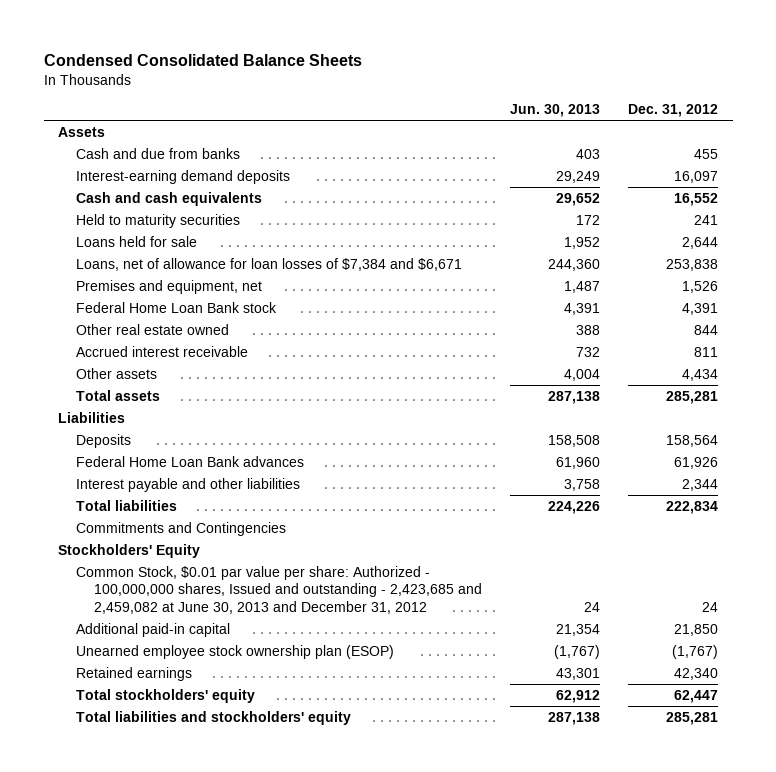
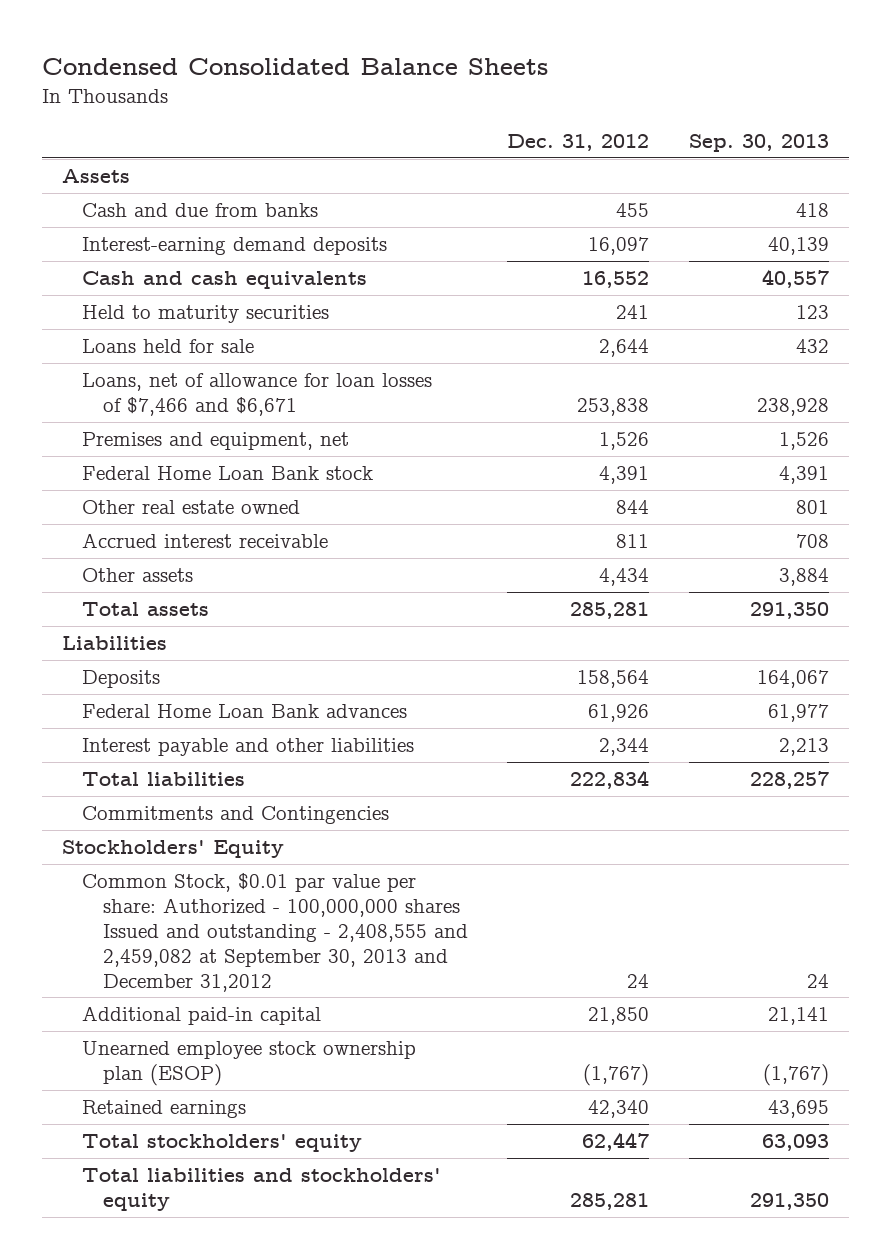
[509,104,600,118] Jun. 30, 2013 -> none
none -> [689,134,830,153] Sep. 30, 2013
[75,257,462,271] Loans, net of allowance for loan losses of $7,384 and $6,671 -> [82,373,433,417] Loans, net of allowance for loan losses of $7,466 and $6,671
[75,565,482,614] Common Stock, $0.01 par value per share: Authorized - 100,000,000 shares, Issued and outstanding - 2,423,685 and 2,459,082 at June 30, 2013 and December 31, 2012 -> [82,873,468,992] Common Stock, $0.01 par value per share: Authorized - 100,000,000 shares Issued and outstanding - 2,408,555 and 2,459,082 at September 30, 2013 and December 31,2012

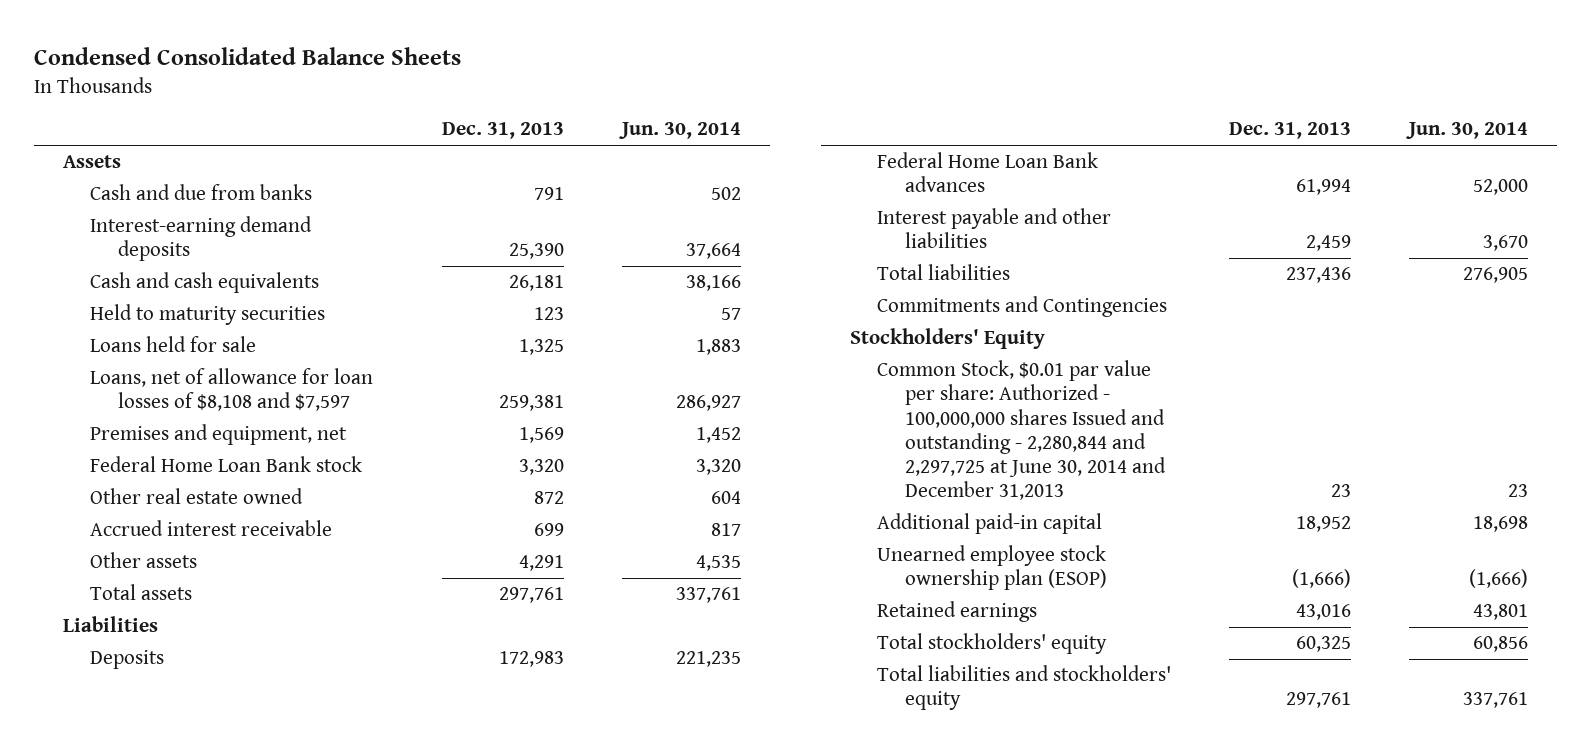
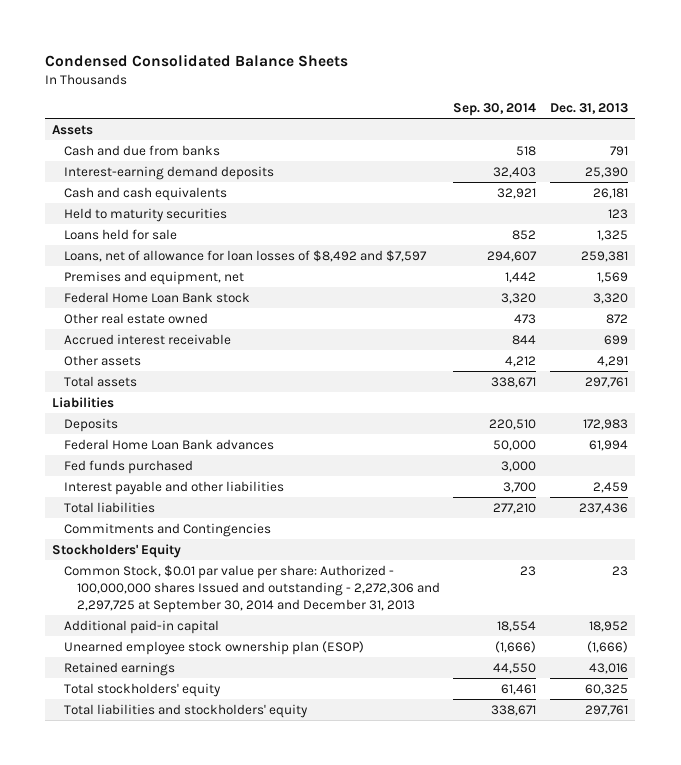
[618,122,741,140] Jun. 30, 2014 -> none
none -> [453,102,537,116] Sep. 30, 2014
[90,368,374,412] Loans, net of allowance for loan losses of $8,108 and $7,597 -> [64,249,428,262] Loans, net of allowance for loan losses of $8,492 and $7,597
none -> [64,459,194,474] Fed funds purchased
[877,360,1166,500] Common Stock, $0.01 par value per share: Authorized - 100,000,000 shares Issued and outstanding - 2,280,844 and 2,297,725 at June 30, 2014 and December 31,2013 -> [64,564,440,614] Common Stock, $0.01 par value per share: Authorized - 100,000,000 shares Issued and outstanding - 2,272,306 and 2,297,725 at September 30, 2014 and December 31, 2013

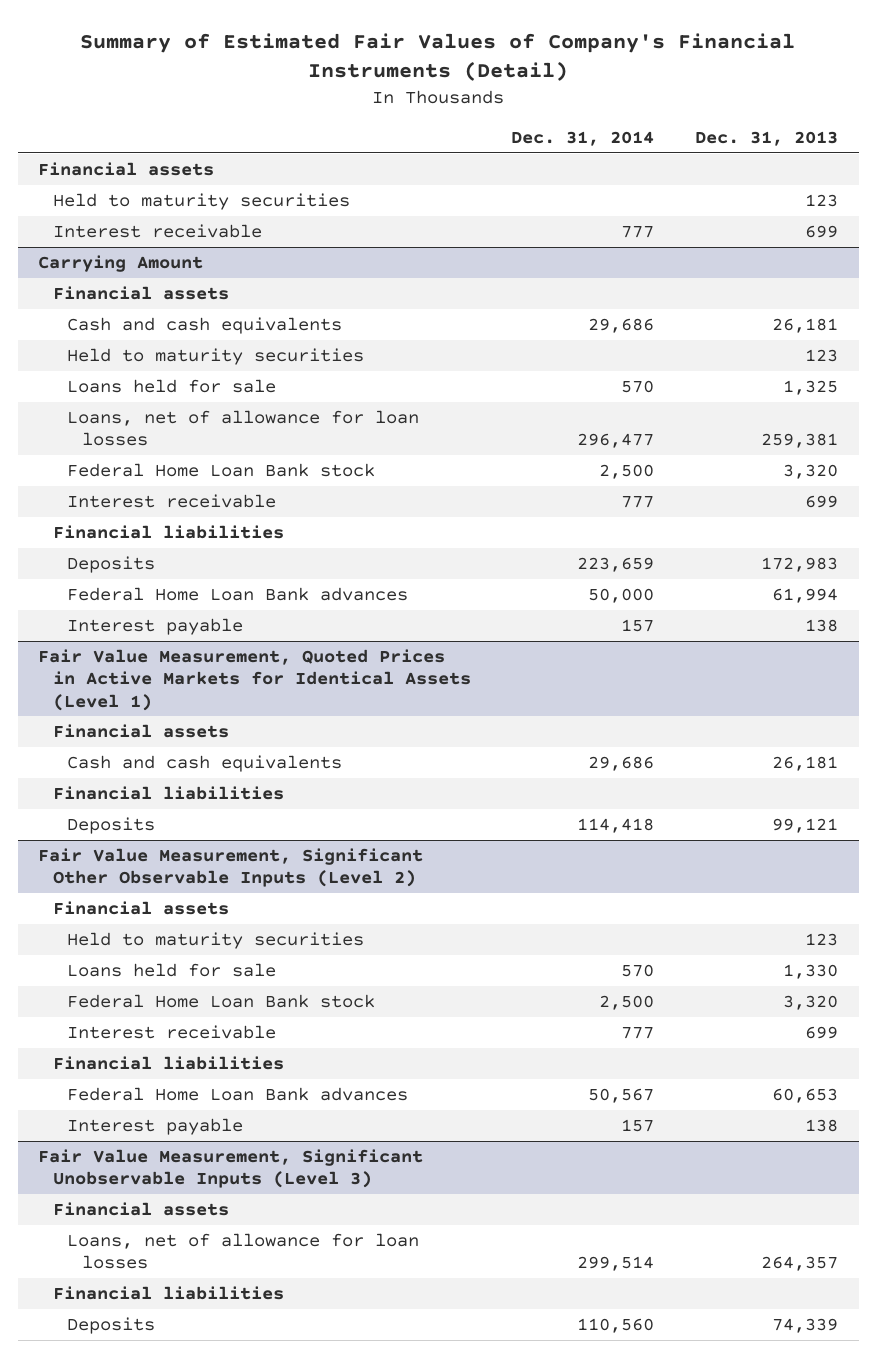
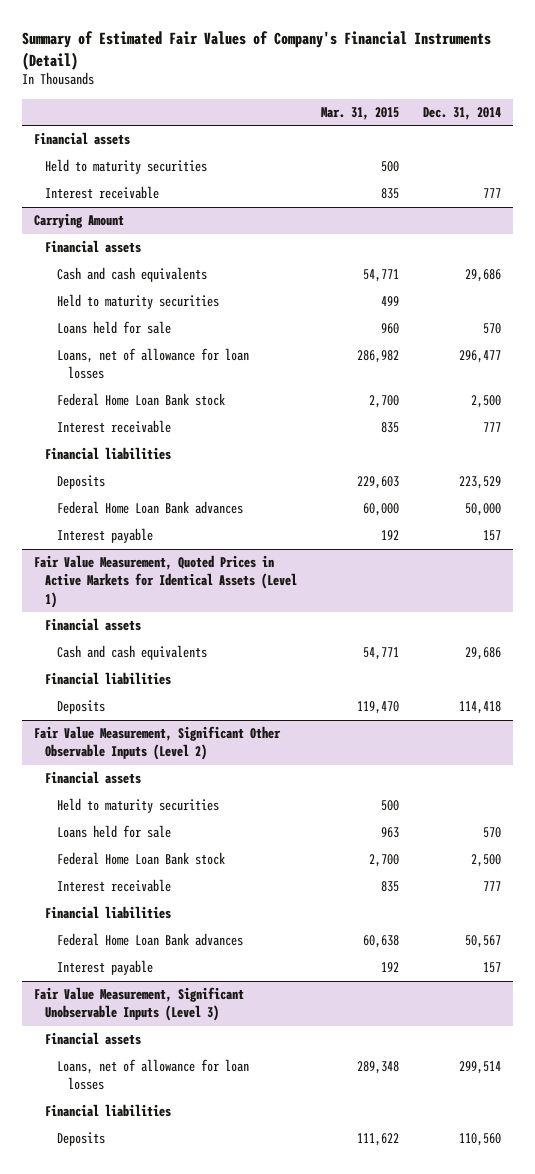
[695,131,839,147] Dec. 31, 2013 -> none
none -> [321,106,400,120] Mar. 31, 2015
[577,556,655,572] 223,659 -> [458,476,501,490] 223,529

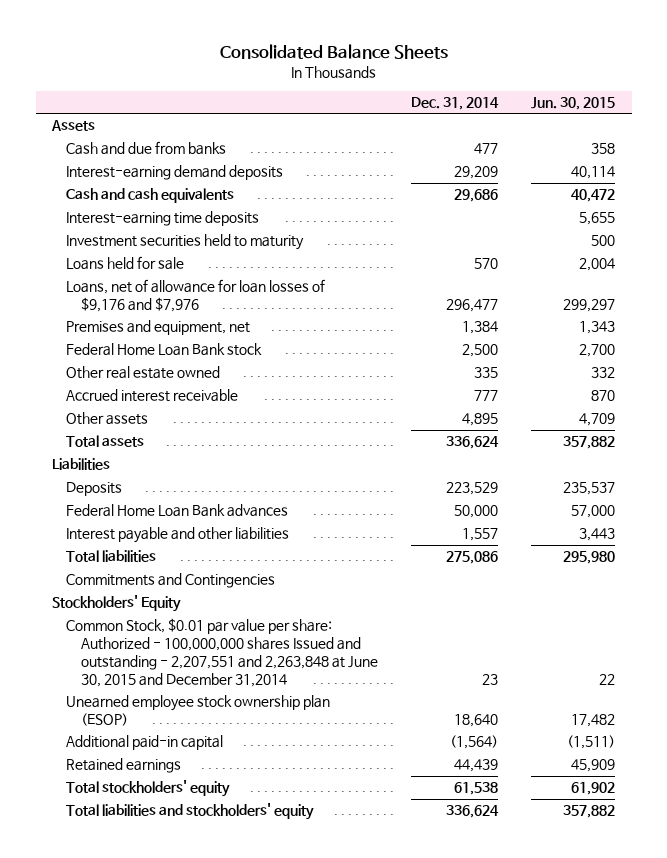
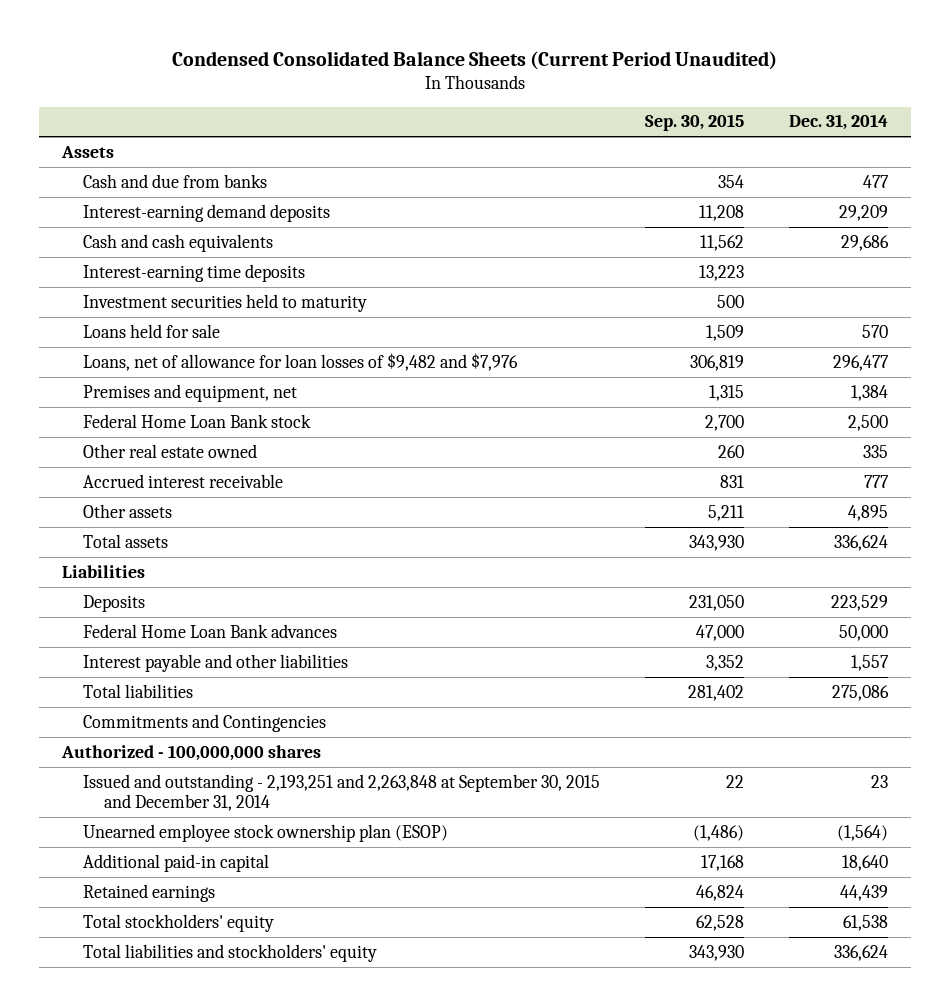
[219,43,448,59] Consolidated Balance Sheets -> [171,51,777,71] Condensed Consolidated Balance Sheets (Current Period Unaudited)
[531,97,616,111] Jun. 30, 2015 -> none
none -> [645,114,745,132] Sep. 30, 2015
[66,279,326,313] Loans, net of allowance for loan losses of $9,176 and $7,976 -> [82,352,518,371] Loans, net of allowance for loan losses of $9,482 and $7,976
[52,595,182,613] Stockholders' Equity -> none
none -> [60,744,321,761] Authorized - 100,000,000 shares
[66,618,378,687] Common Stock, $0.01 par value per share: Authorized - 100,000,000 shares Issued and outstanding - 2,207,551 and 2,263,848 at June 30, 2015 and December 31,2014 -> [82,773,600,811] Issued and outstanding - 2,193,251 and 2,263,848 at September 30, 2015 and December 31, 2014
[453,714,498,728] 18,640 -> [837,824,889,841] (1,564)
[449,735,498,750] (1,564) -> [842,854,889,871] 18,640

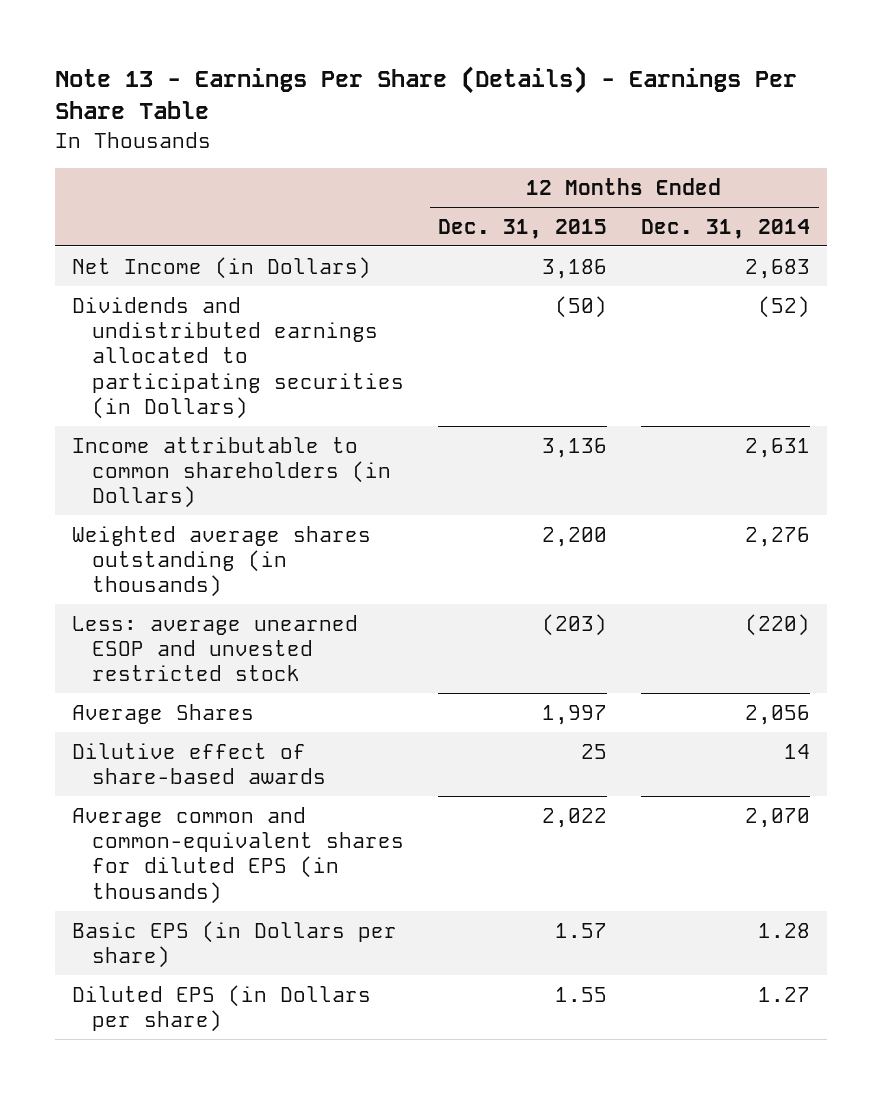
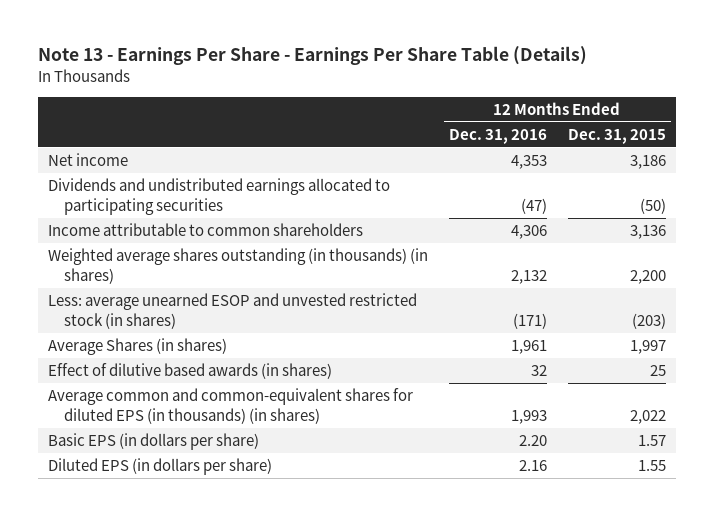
[54,66,797,120] Note 13 - Earnings Per Share (Details) - Earnings Per Share Table -> [37,46,587,66] Note 13 - Earnings Per Share - Earnings Per Share Table (Details)
[641,218,811,239] Dec. 31, 2014 -> none
none -> [449,128,548,144] Dec. 31, 2016
[71,256,371,279] Net Income (in Dollars) -> [48,152,129,166] Net income
[71,296,405,419] Dividends and undistributed earnings allocated to participating securities (in Dollars) -> [48,177,391,215] Dividends and undistributed earnings allocated to participating securities
[71,436,392,509] Income attributable to common shareholders (in Dollars) -> [48,222,364,236] Income attributable to common shareholders
[71,525,371,598] Weighted average shares outstanding (in thousands) -> [48,247,429,284] Weighted average shares outstanding (in thousands) (in shares)
[71,614,358,682] Less: average unearned ESOP and unvested restricted stock -> [48,292,418,329] Less: average unearned ESOP and unvested restricted stock (in shares)
[71,703,254,724] Average Shares -> [48,337,228,355] Average Shares (in shares)
[71,742,327,784] Dilutive effect of share-based awards -> [48,362,333,379] Effect of dilutive based awards (in shares)
[71,806,405,904] Average common and common-equivalent shares for diluted EPS (in thousands) -> [48,387,414,424] Average common and common-equivalent shares for diluted EPS (in thousands) (in shares)
[71,920,397,968] Basic EPS (in Dollars per share) -> [48,432,260,450] Basic EPS (in dollars per share)
[71,984,371,1032] Diluted EPS (in Dollars per share) -> [48,457,273,475] Diluted EPS (in dollars per share)

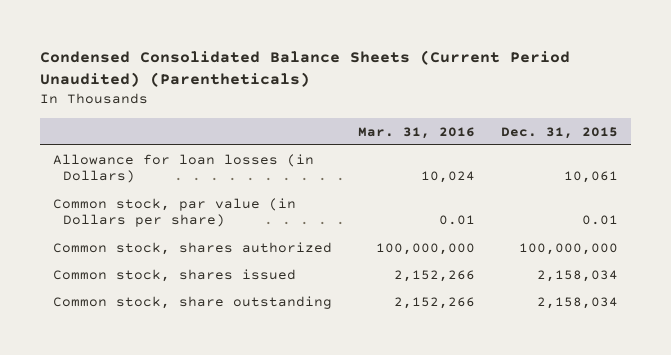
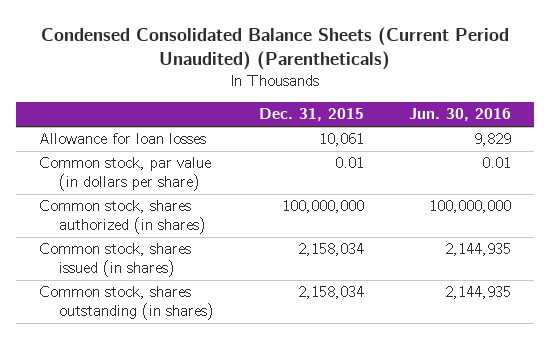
[357,126,475,139] Mar. 31, 2016 -> none
none -> [409,108,512,122] Jun. 30, 2016
[52,153,314,184] Allowance for loan losses (in Dollars) -> [38,133,206,145] Allowance for loan losses
[52,197,296,228] Common stock, par value (in Dollars per share) -> [38,157,211,192] Common stock, par value (in dollars per share)
[52,241,332,255] Common stock, shares authorized -> [38,200,207,235] Common stock, shares authorized (in shares)
[52,268,296,282] Common stock, shares issued -> [38,243,191,278] Common stock, shares issued (in shares)
[52,295,332,309] Common stock, share outstanding -> [38,286,215,321] Common stock, shares outstanding (in shares)

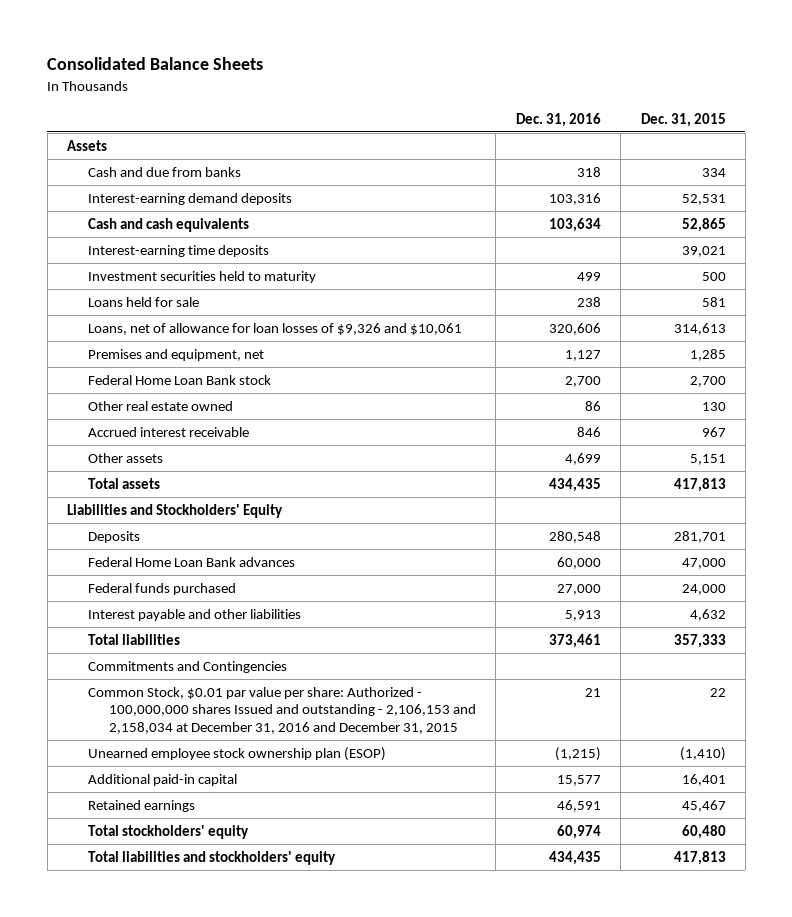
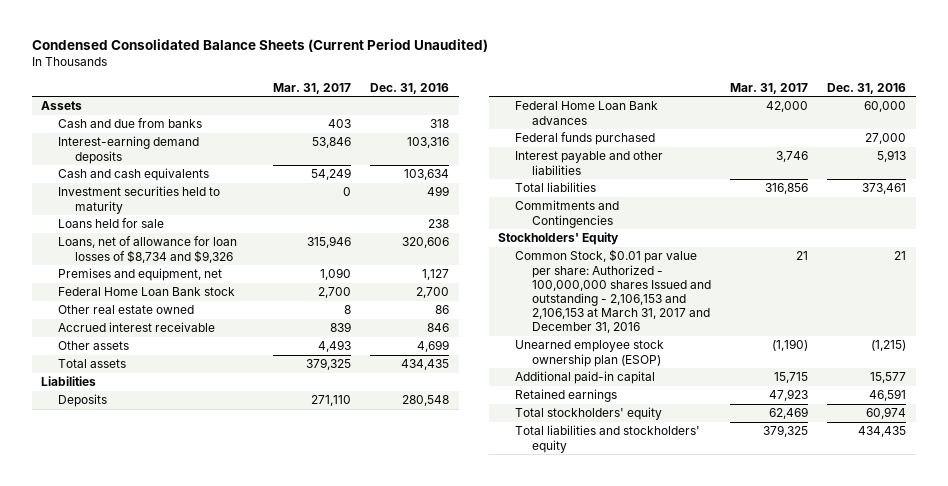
[47,57,264,71] Consolidated Balance Sheets -> [31,39,488,53] Condensed Consolidated Balance Sheets (Current Period Unaudited)
[640,112,726,127] Dec. 31, 2015 -> none
none -> [273,82,352,94] Mar. 31, 2017
[88,244,270,257] Interest-earning time deposits -> none
[88,322,463,335] Loans, net of allowance for loan losses of $9,326 and $10,061 -> [58,236,238,263] Loans, net of allowance for loan losses of $8,734 and $9,326
[66,503,283,518] Liabilities and Stockholders' Equity -> none
none -> [41,376,97,387] Liabilities
none -> [498,232,620,246] Stockholders' Equity
[88,686,477,734] Common Stock, $0.01 par value per share: Authorized - 100,000,000 shares Issued and outstanding - 2,106,153 and 2,158,034 at December 31, 2016 and December 31, 2015 -> [515,249,712,334] Common Stock, $0.01 par value per share: Authorized - 100,000,000 shares Issued and outstanding - 2,106,153 and 2,106,153 at March 31, 2017 and December 31, 2016

